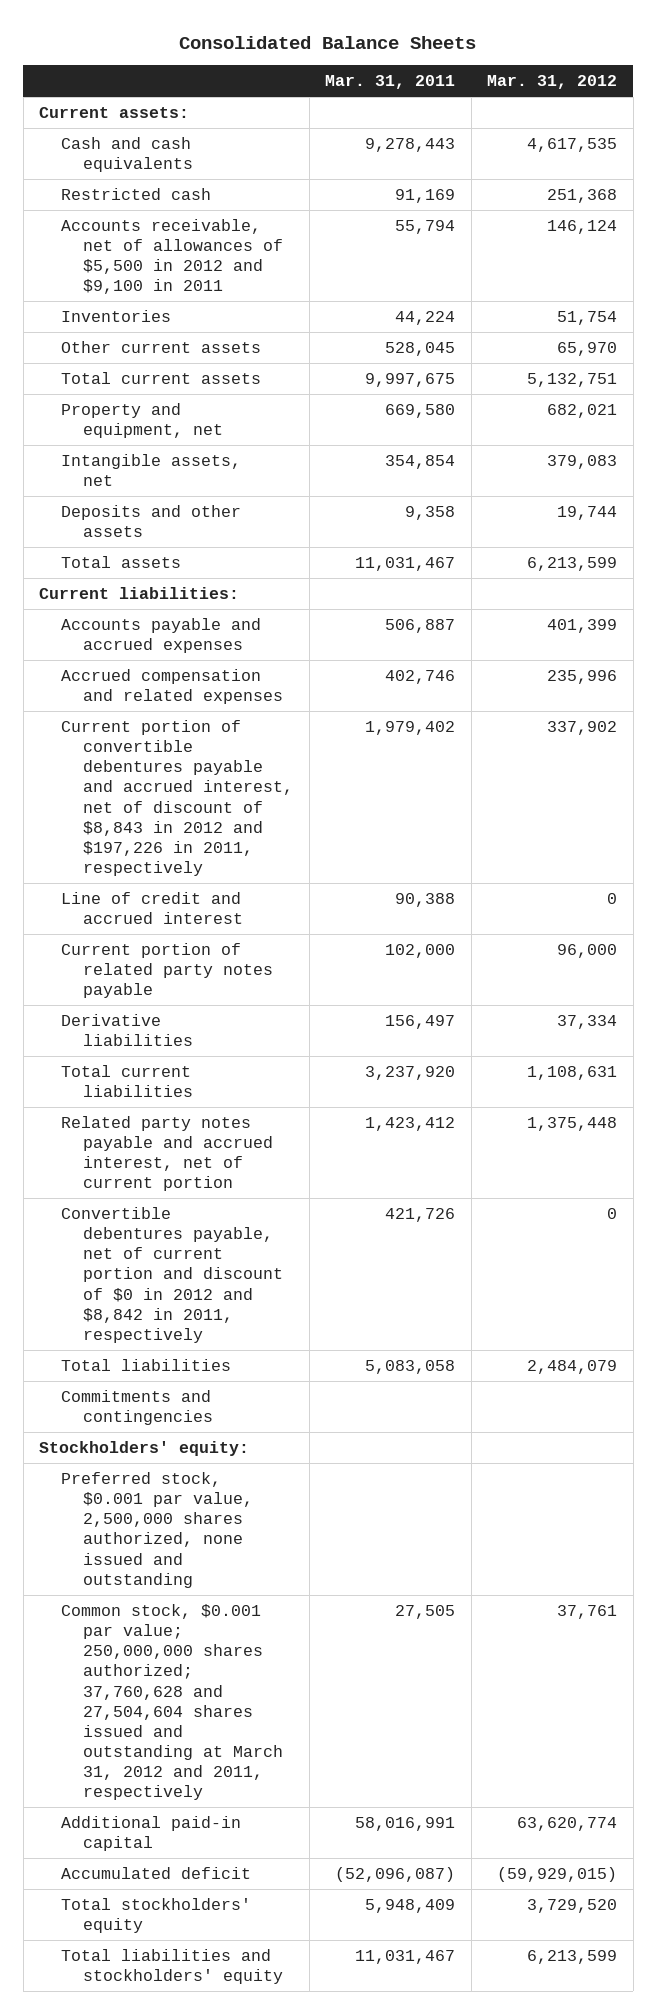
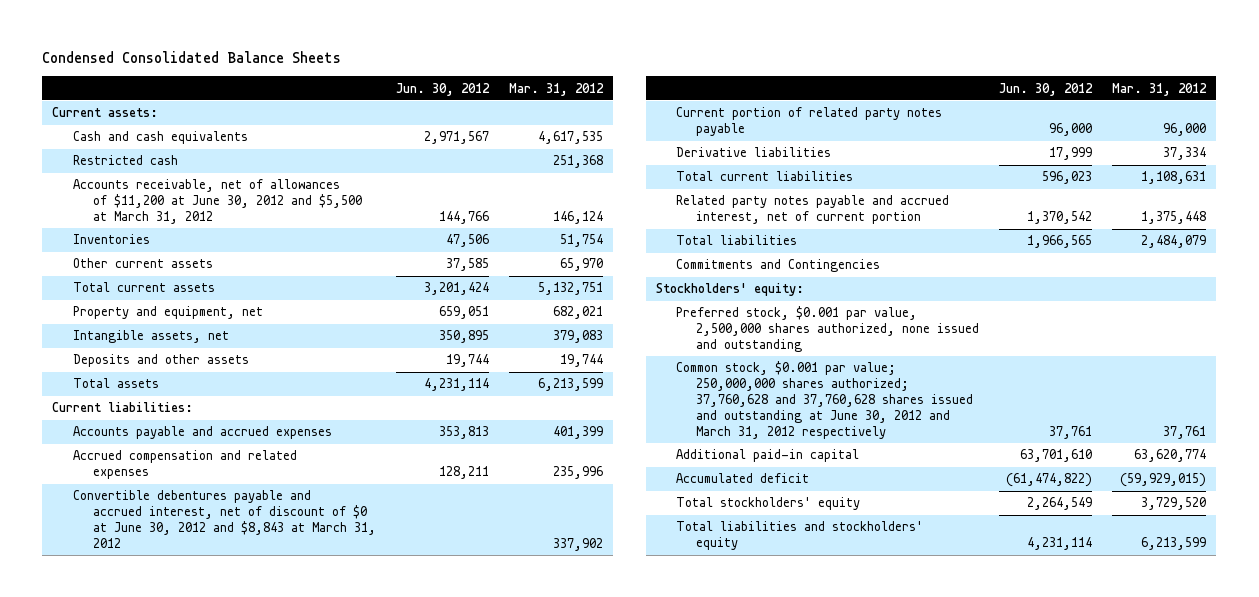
[179,35,477,49] Consolidated Balance Sheets -> [42,50,342,63] Condensed Consolidated Balance Sheets
[325,74,456,89] Mar. 31, 2011 -> none
none -> [395,82,490,96] Jun. 30, 2012
[61,218,284,295] Accounts receivable, net of allowances of $5,500 in 2012 and $9,100 in 2011 -> [72,179,362,225] Accounts receivable, net of allowances of $11,200 at June 30, 2012 and $5,500 at March 31, 2012
[61,891,244,925] Line of credit and accrued interest -> none
[61,719,294,877] Current portion of convertible debentures payable and accrued interest, net of discount of $8,843 in 2012 and $197,226 in 2011, respectively -> [72,490,376,549] Convertible debentures payable and accrued interest, net of discount of $0 at June 30, 2012 and $8,843 at March 31, 2012
[61,1206,284,1343] Convertible debentures payable, net of current portion and discount of $0 in 2012 and $8,842 in 2011, respectively -> none
[61,1389,214,1426] Commitments and contingencies -> [675,259,880,273] Commitments and Contingencies
[61,1603,284,1801] Common stock, $0.001 par value; 250,000,000 shares authorized; 37,760,628 and 27,504,604 shares issued and outstanding at March 31, 2012 and 2011, respectively -> [675,361,974,439] Common stock, $0.001 par value; 250,000,000 shares authorized; 37,760,628 and 37,760,628 shares issued and outstanding at June 30, 2012 and March 31, 2012 respectively

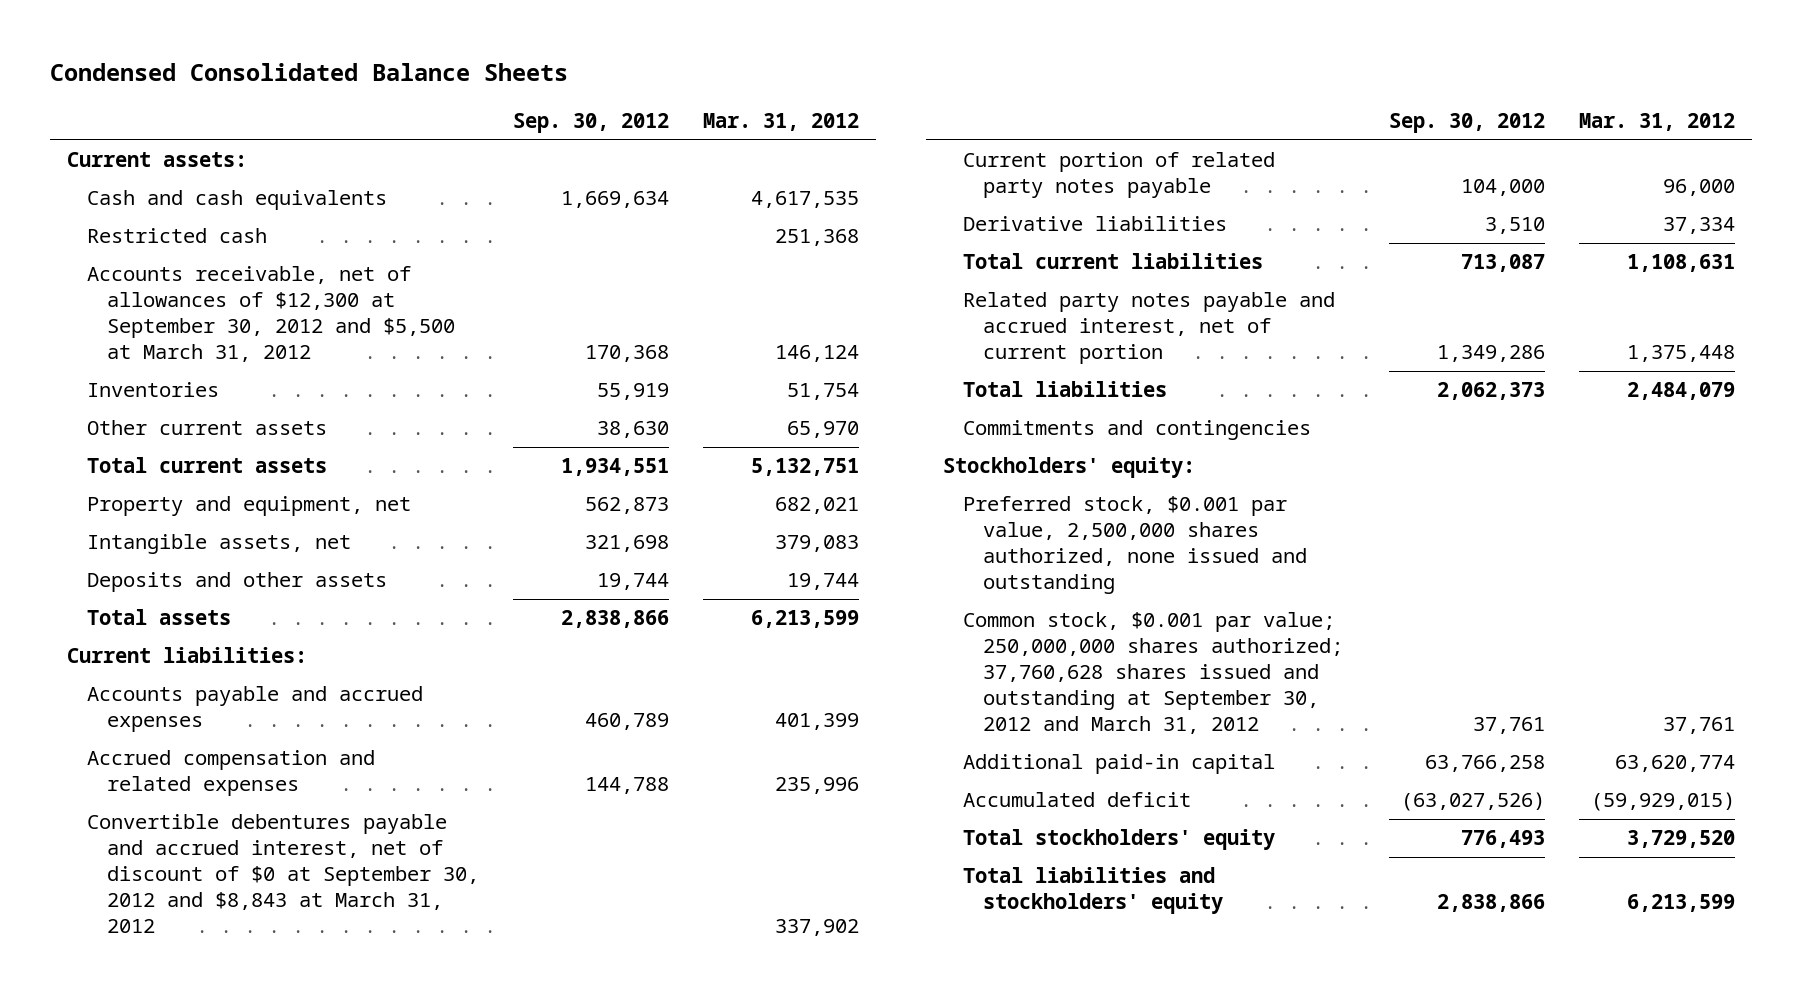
[395,82,490,96] Jun. 30, 2012 -> none
none -> [512,112,669,133] Sep. 30, 2012
[72,179,362,225] Accounts receivable, net of allowances of $11,200 at June 30, 2012 and $5,500 at March 31, 2012 -> [86,266,455,363] Accounts receivable, net of allowances of $12,300 at September 30, 2012 and $5,500 at March 31, 2012
[72,490,376,549] Convertible debentures payable and accrued interest, net of discount of $0 at June 30, 2012 and $8,843 at March 31, 2012 -> [86,814,479,934] Convertible debentures payable and accrued interest, net of discount of $0 at September 30, 2012 and $8,843 at March 31, 2012
[675,259,880,273] Commitments and Contingencies -> [963,420,1312,441] Commitments and contingencies
[675,361,974,439] Common stock, $0.001 par value; 250,000,000 shares authorized; 37,760,628 and 37,760,628 shares issued and outstanding at June 30, 2012 and March 31, 2012 respectively -> [963,612,1344,735] Common stock, $0.001 par value; 250,000,000 shares authorized; 37,760,628 shares issued and outstanding at September 30, 2012 and March 31, 2012

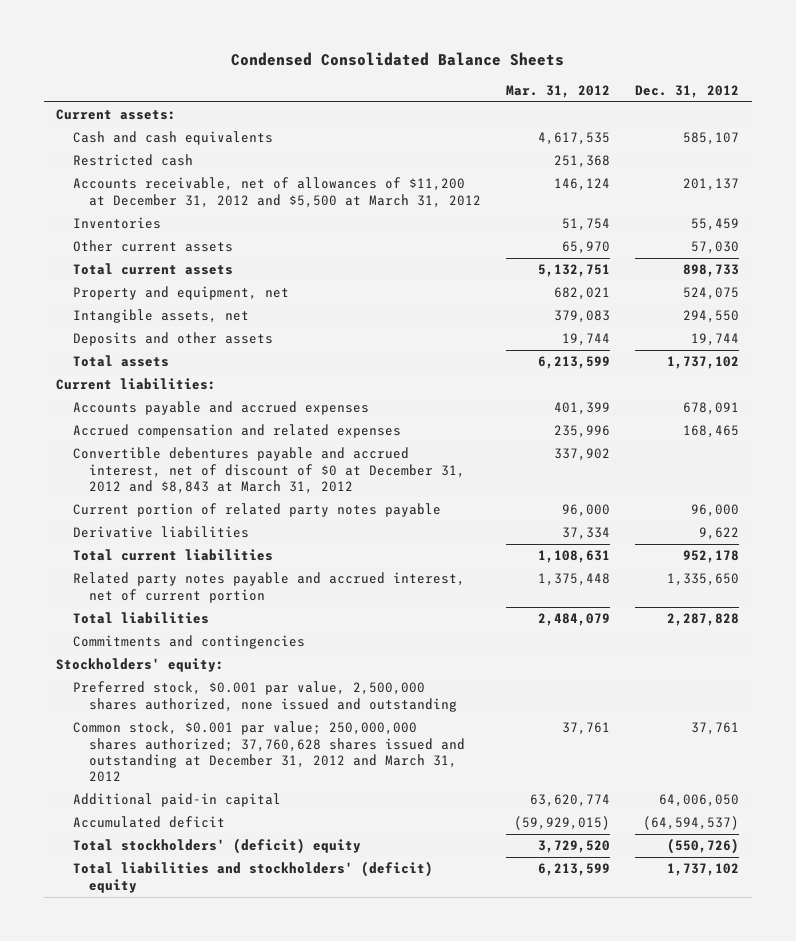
[512,112,669,133] Sep. 30, 2012 -> none
none -> [635,84,740,98] Dec. 31, 2012
[86,266,455,363] Accounts receivable, net of allowances of $12,300 at September 30, 2012 and $5,500 at March 31, 2012 -> [72,177,481,208] Accounts receivable, net of allowances of $11,200 at December 31, 2012 and $5,500 at March 31, 2012
[86,814,479,934] Convertible debentures payable and accrued interest, net of discount of $0 at September 30, 2012 and $8,843 at March 31, 2012 -> [72,447,465,495] Convertible debentures payable and accrued interest, net of discount of $0 at December 31, 2012 and $8,843 at March 31, 2012
[963,612,1344,735] Common stock, $0.001 par value; 250,000,000 shares authorized; 37,760,628 shares issued and outstanding at September 30, 2012 and March 31, 2012 -> [72,721,465,783] Common stock, $0.001 par value; 250,000,000 shares authorized; 37,760,628 shares issued and outstanding at December 31, 2012 and March 31, 2012
[963,829,1276,851] Total stockholders' equity -> [72,838,361,855] Total stockholders' (deficit) equity
[963,867,1224,915] Total liabilities and stockholders' equity -> [72,861,433,893] Total liabilities and stockholders' (deficit) equity

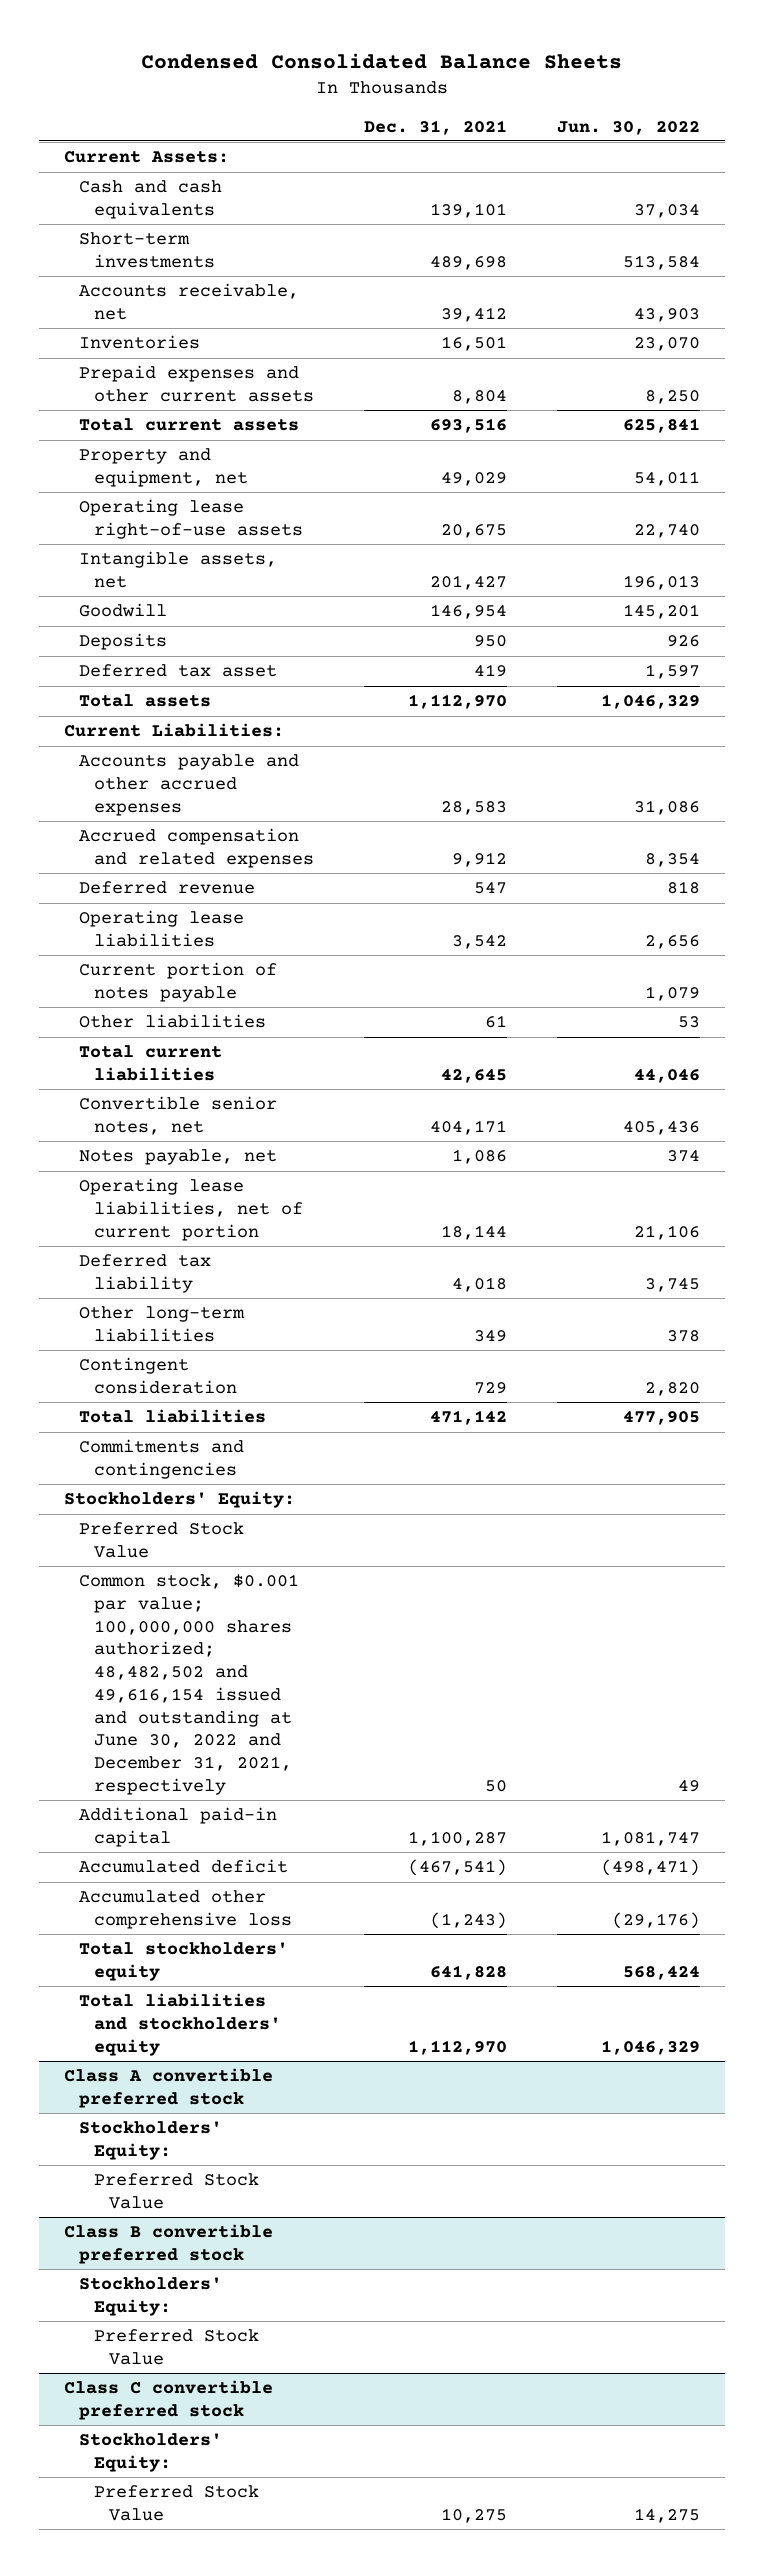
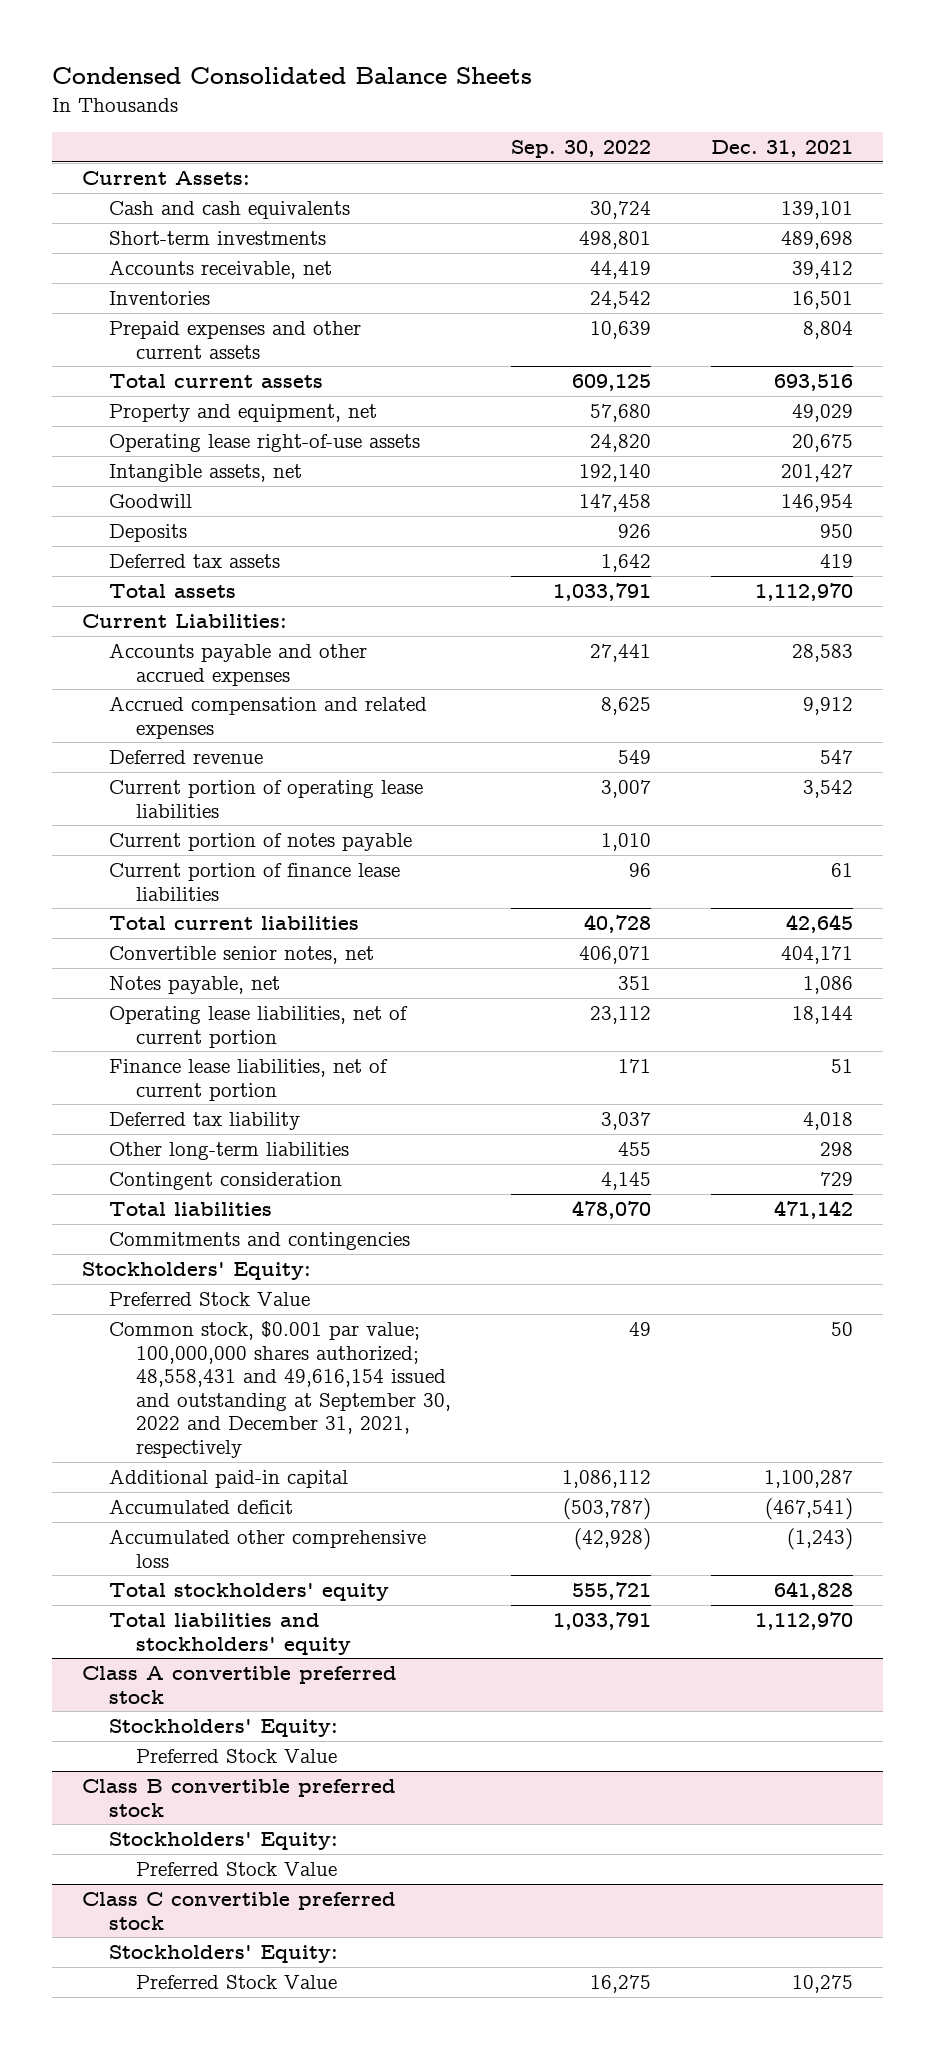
[556,120,700,135] Jun. 30, 2022 -> none
none -> [510,139,651,158] Sep. 30, 2022
[78,664,277,678] Deferred tax asset -> [109,553,281,568] Deferred tax assets
[78,910,244,947] Operating lease liabilities -> [109,779,424,818] Current portion of operating lease liabilities
[78,1014,266,1029] Other liabilities -> none
none -> [109,862,401,901] Current portion of finance lease liabilities
none -> [109,1058,389,1101] Finance lease liabilities, net of current portion
[473,1329,507,1342] 349 -> [819,1141,853,1156] 298
[78,1574,299,1795] Common stock, $0.001 par value; 100,000,000 shares authorized; 48,482,502 and 49,616,154 issued and outstanding at June 30, 2022 and December 31, 2021, respectively -> [109,1320,451,1458] Common stock, $0.001 par value; 100,000,000 shares authorized; 48,558,431 and 49,616,154 issued and outstanding at September 30, 2022 and December 31, 2021, respectively

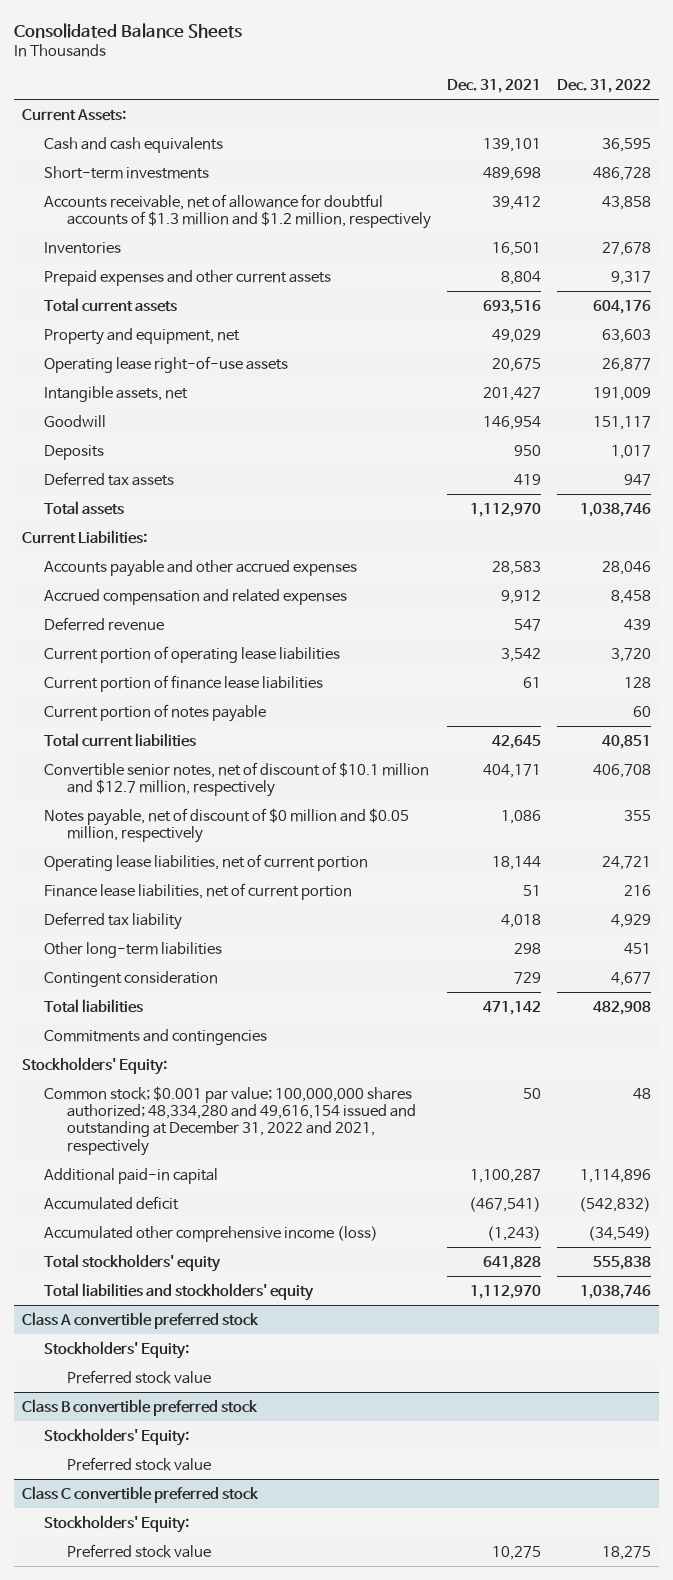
[52,67,533,85] Condensed Consolidated Balance Sheets -> [14,22,243,38] Consolidated Balance Sheets
[510,139,651,158] Sep. 30, 2022 -> none
none -> [556,79,651,94] Dec. 31, 2022
[109,259,333,279] Accounts receivable, net -> [44,193,431,229] Accounts receivable, net of allowance for doubtful accounts of $1.3 million and $1.2 million, respectively
[109,832,413,851] Current portion of notes payable -> [44,703,267,722] Current portion of notes payable
[109,945,375,964] Convertible senior notes, net -> [44,761,430,797] Convertible senior notes, net of discount of $10.1 million and $12.7 million, respectively
[109,975,281,994] Notes payable, net -> [44,807,410,843] Notes payable, net of discount of $0 million and $0.05 million, respectively
[109,1291,311,1306] Preferred Stock Value -> none
[109,1320,451,1458] Common stock, $0.001 par value; 100,000,000 shares authorized; 48,558,431 and 49,616,154 issued and outstanding at September 30, 2022 and December 31, 2021, respectively -> [44,1085,416,1156] Common stock; $0.001 par value; 100,000,000 shares authorized; 48,334,280 and 49,616,154 issued and outstanding at December 31, 2022 and 2021, respectively
[109,1528,427,1568] Accumulated other comprehensive loss -> [44,1225,379,1242] Accumulated other comprehensive income (loss)
[135,1748,337,1763] Preferred Stock Value -> [66,1369,211,1384] Preferred stock value
[135,1861,337,1876] Preferred Stock Value -> [66,1456,211,1471] Preferred stock value
[135,1974,337,1989] Preferred Stock Value -> [66,1543,211,1558] Preferred stock value

